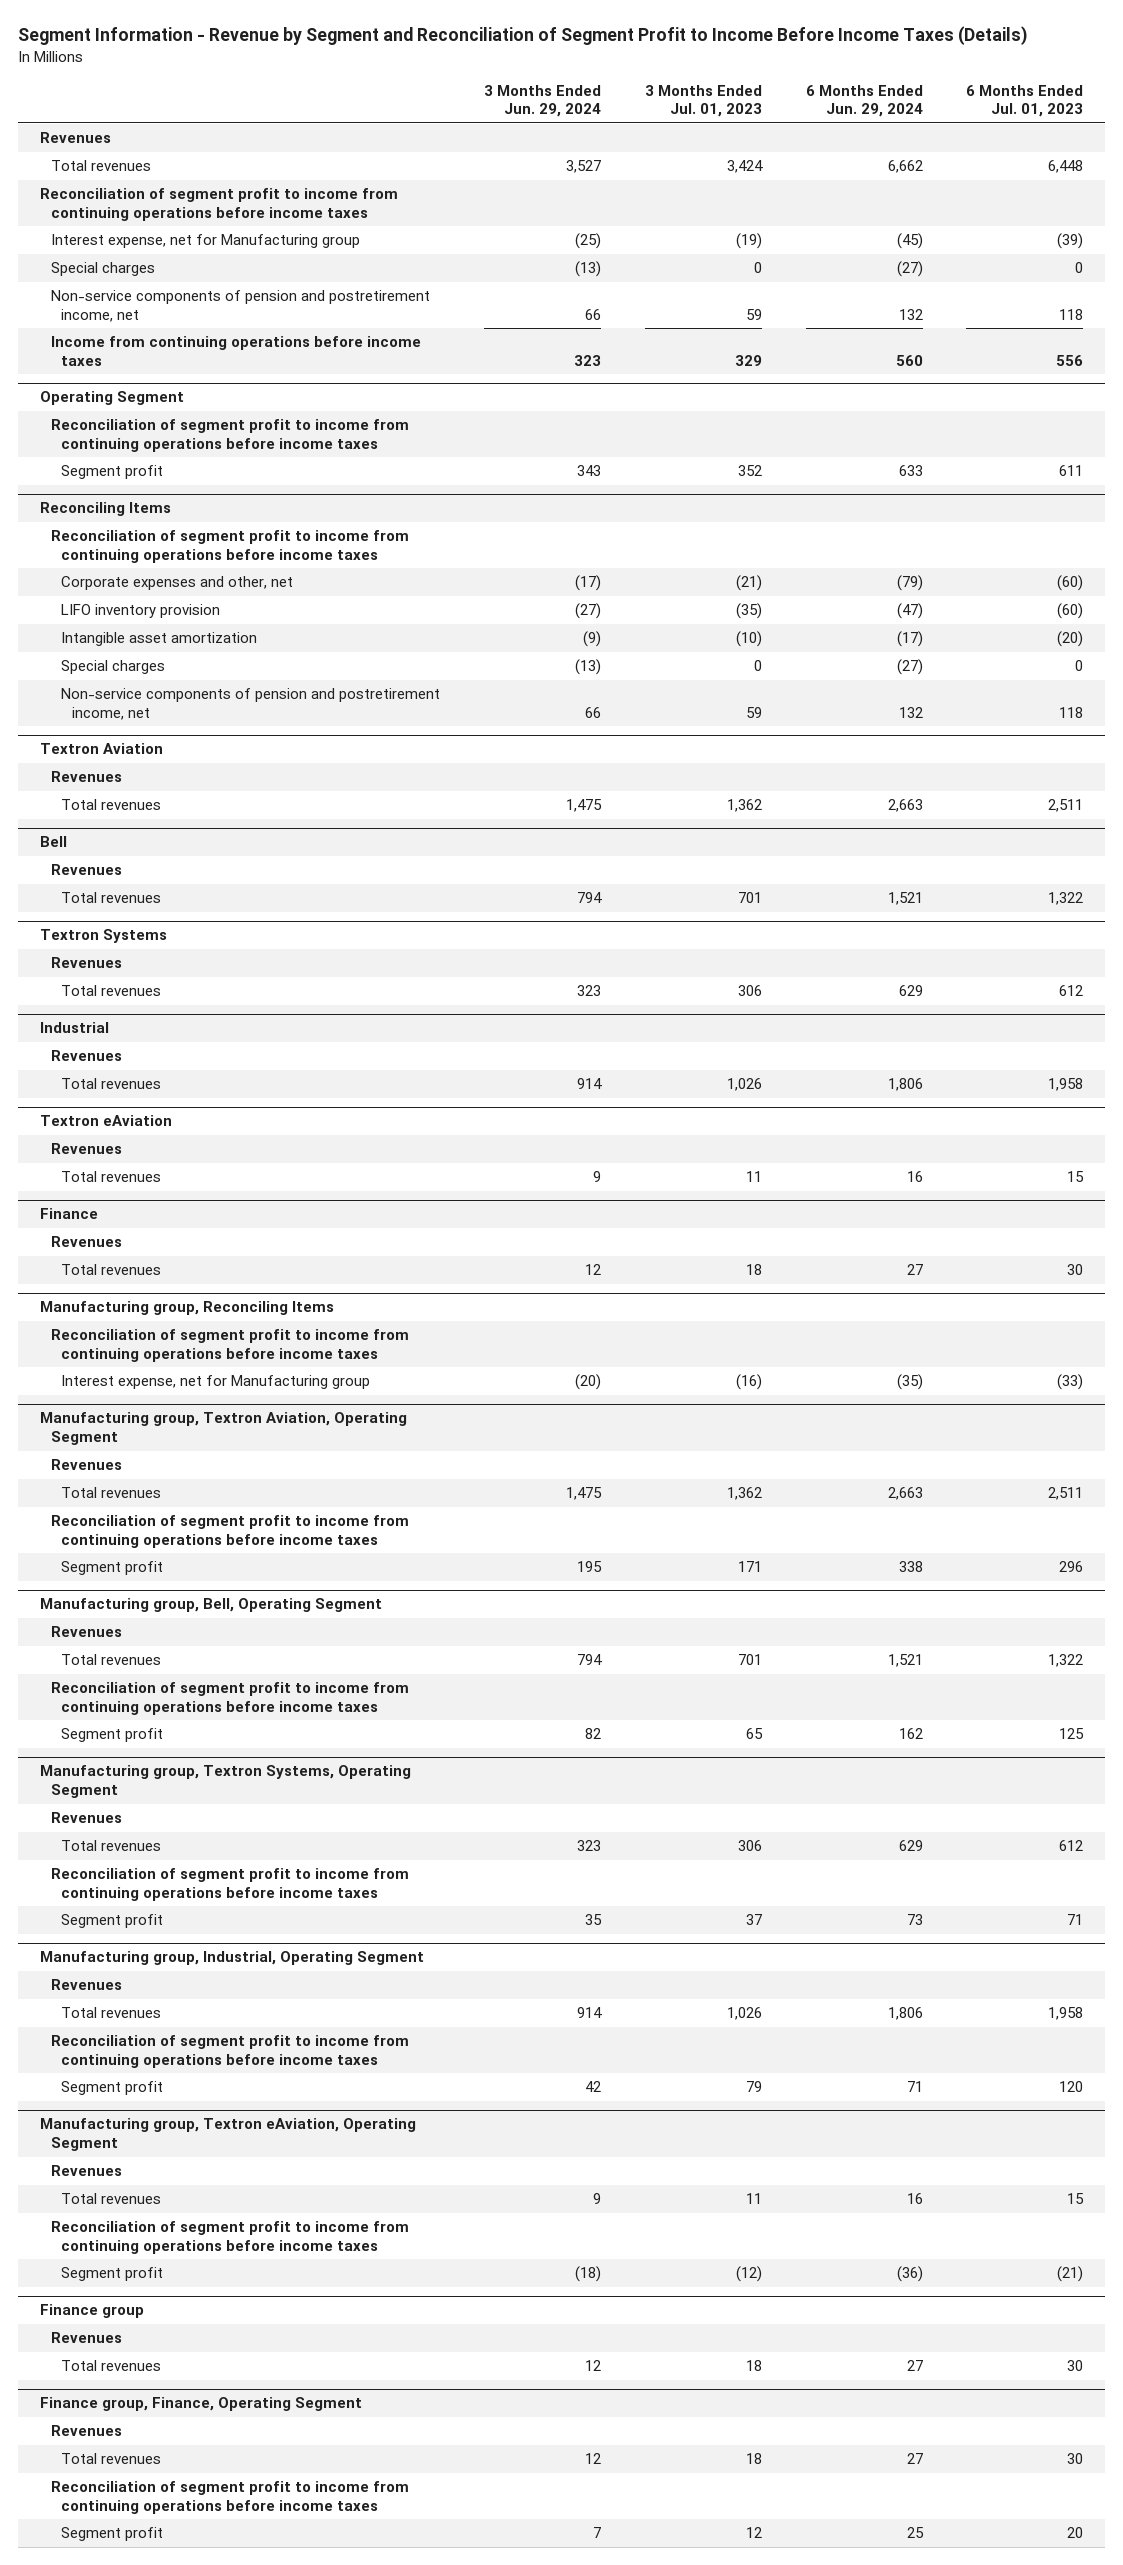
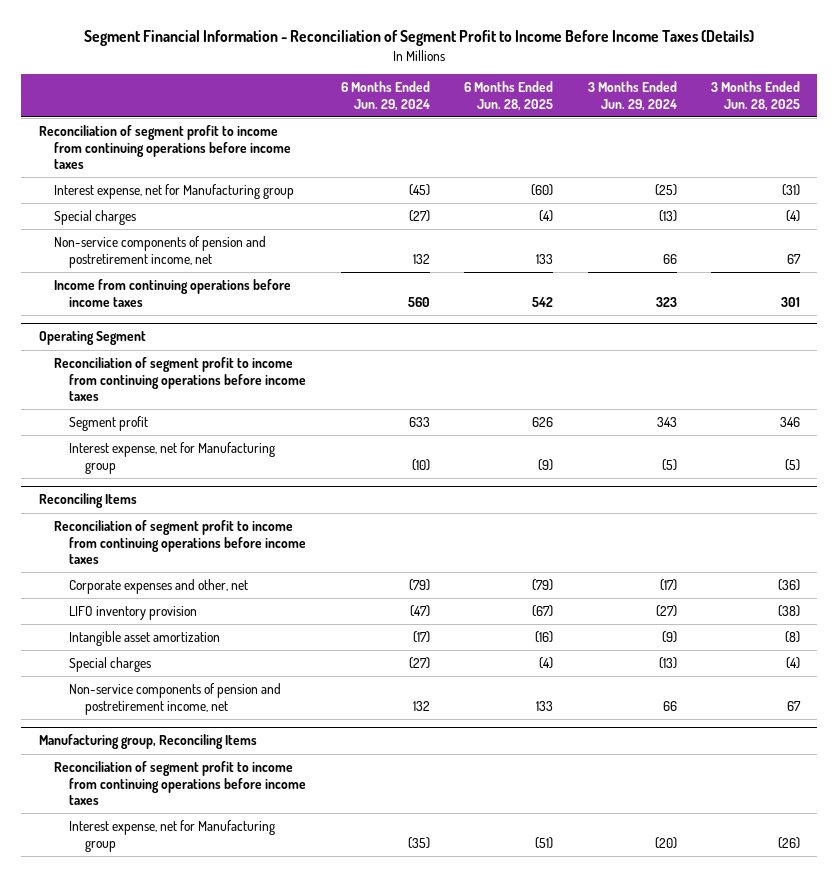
[17,26,1028,46] Segment Information - Revenue by Segment and Reconciliation of Segment Profit to Income Before Income Taxes (Details) -> [84,30,755,47] Segment Financial Information - Reconciliation of Segment Profit to Income Before Income Taxes (Details)
[644,84,762,118] 3 Months Ended Jul. 01, 2023 -> none
[966,84,1084,118] 6 Months Ended Jul. 01, 2023 -> none
none -> [464,81,554,111] 6 Months Ended Jun. 28, 2025
none -> [711,81,801,111] 3 Months Ended Jun. 28, 2025
[39,132,111,144] Revenues -> none
[50,160,151,172] Total revenues -> none
none -> [69,442,276,474] Interest expense, net for Manufacturing group
[39,743,163,755] Textron Aviation -> none
[50,771,122,783] Revenues -> none
[61,799,162,811] Total revenues -> none
[39,836,67,848] Bell -> none
[50,864,122,876] Revenues -> none
[61,892,162,904] Total revenues -> none
[39,929,167,944] Textron Systems -> none
[50,957,122,969] Revenues -> none
[61,985,162,997] Total revenues -> none
[39,1022,109,1034] Industrial -> none
[50,1050,122,1062] Revenues -> none
[61,1078,162,1090] Total revenues -> none
[39,1115,172,1127] Textron eAviation -> none
[50,1143,122,1155] Revenues -> none
[61,1171,162,1183] Total revenues -> none
[39,1208,98,1220] Finance -> none
[50,1236,122,1248] Revenues -> none
[61,1264,162,1276] Total revenues -> none
[39,1412,407,1446] Manufacturing group, Textron Aviation, Operating Segment -> none
[50,1459,122,1471] Revenues -> none
[61,1487,162,1499] Total revenues -> none
[50,1515,409,1548] Reconciliation of segment profit to income from continuing operations before income taxes -> none
[61,1561,164,1576] Segment profit -> none
[39,1598,382,1613] Manufacturing group, Bell, Operating Segment -> none
[50,1626,122,1638] Revenues -> none
[61,1654,162,1666] Total revenues -> none
[50,1682,409,1715] Reconciliation of segment profit to income from continuing operations before income taxes -> none
[61,1728,164,1743] Segment profit -> none
[39,1765,411,1799] Manufacturing group, Textron Systems, Operating Segment -> none
[50,1812,122,1824] Revenues -> none
[61,1840,162,1852] Total revenues -> none
[50,1868,409,1901] Reconciliation of segment profit to income from continuing operations before income taxes -> none
[61,1914,164,1929] Segment profit -> none
[39,1951,424,1966] Manufacturing group, Industrial, Operating Segment -> none
[50,1979,122,1991] Revenues -> none
[61,2007,162,2019] Total revenues -> none
[50,2035,409,2068] Reconciliation of segment profit to income from continuing operations before income taxes -> none
[61,2081,164,2096] Segment profit -> none
[39,2118,416,2152] Manufacturing group, Textron eAviation, Operating Segment -> none
[50,2165,122,2177] Revenues -> none
[61,2193,162,2205] Total revenues -> none
[50,2221,409,2254] Reconciliation of segment profit to income from continuing operations before income taxes -> none
[61,2267,164,2282] Segment profit -> none
[39,2304,144,2319] Finance group -> none
[50,2332,122,2344] Revenues -> none
[61,2360,162,2372] Total revenues -> none
[39,2397,362,2412] Finance group, Finance, Operating Segment -> none
[50,2425,122,2437] Revenues -> none
[61,2453,162,2465] Total revenues -> none
[50,2481,409,2514] Reconciliation of segment profit to income from continuing operations before income taxes -> none
[61,2527,164,2542] Segment profit -> none

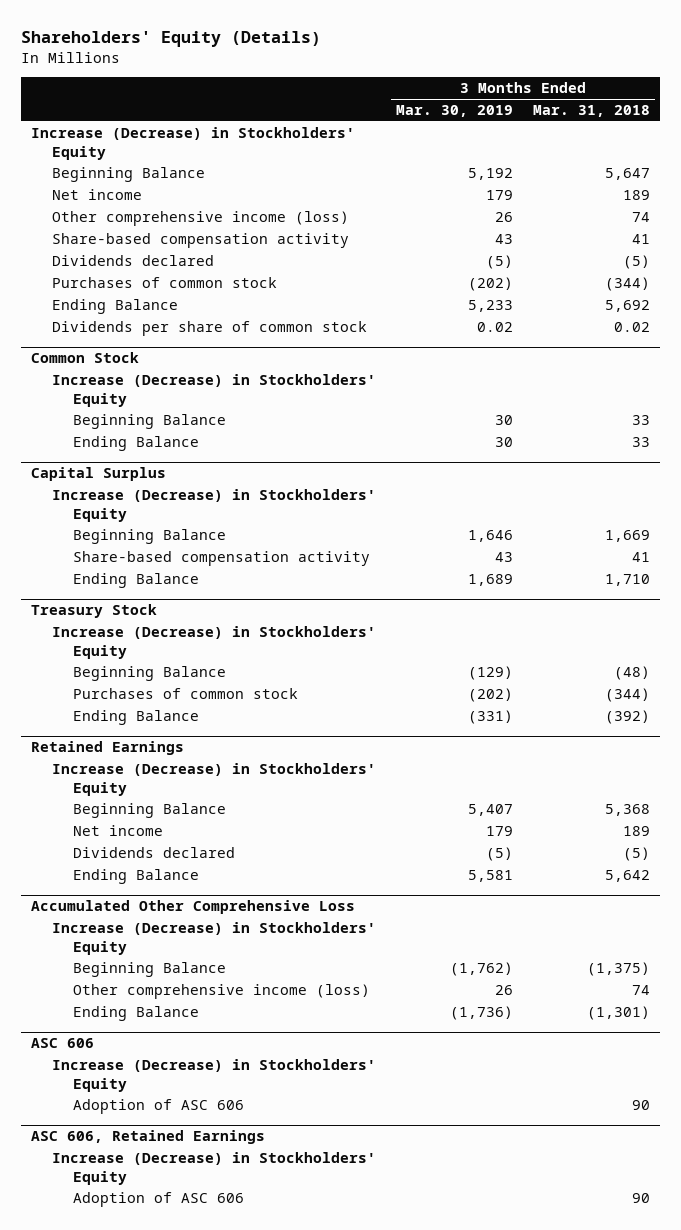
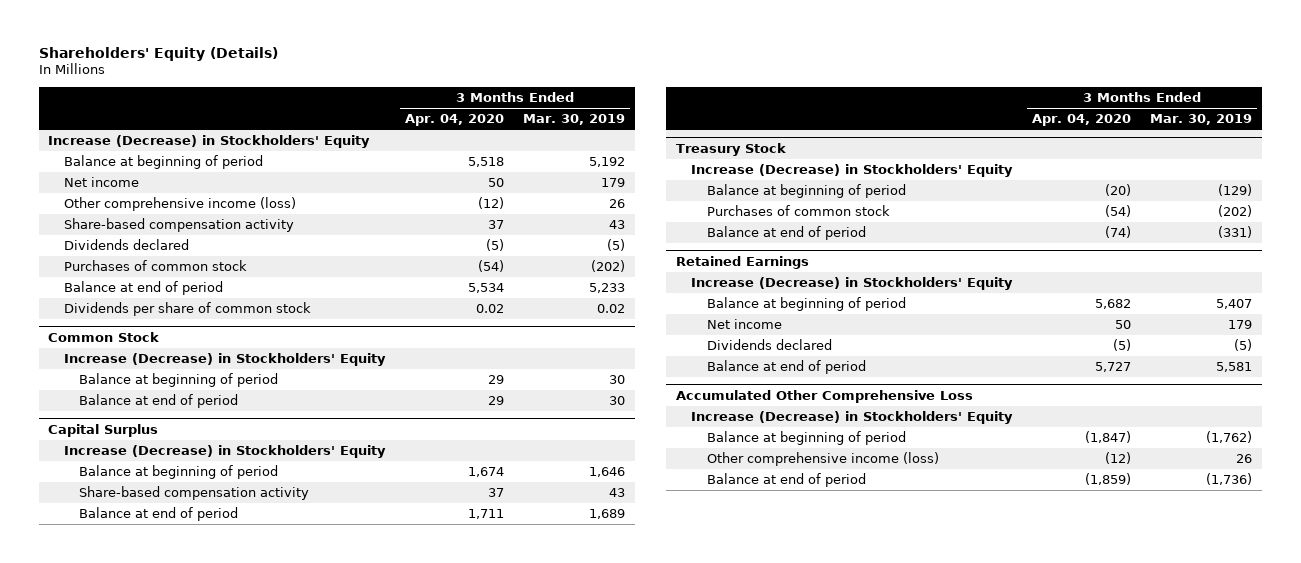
[533,105,651,118] Mar. 31, 2018 -> none
none -> [404,114,504,127] Apr. 04, 2020
[51,167,205,183] Beginning Balance -> [63,155,263,170] Balance at beginning of period
[51,299,178,315] Ending Balance -> [63,281,223,296] Balance at end of period
[72,414,226,430] Beginning Balance -> [79,373,279,388] Balance at beginning of period
[72,436,199,452] Ending Balance -> [79,394,239,409] Balance at end of period
[72,529,226,545] Beginning Balance -> [79,465,279,480] Balance at beginning of period
[72,573,199,589] Ending Balance -> [79,507,239,522] Balance at end of period
[72,666,226,682] Beginning Balance -> [706,184,906,199] Balance at beginning of period
[72,710,199,726] Ending Balance -> [706,226,866,241] Balance at end of period
[72,803,226,819] Beginning Balance -> [706,297,906,312] Balance at beginning of period
[72,869,199,885] Ending Balance -> [706,360,866,375] Balance at end of period
[72,962,226,978] Beginning Balance -> [706,431,906,446] Balance at beginning of period
[30,1038,94,1049] ASC 606 -> none
[51,1059,376,1092] Increase (Decrease) in Stockholders' Equity -> none
[72,1099,244,1115] Adoption of ASC 606 -> none
[30,1130,265,1145] ASC 606, Retained Earnings -> none
[51,1152,376,1185] Increase (Decrease) in Stockholders' Equity -> none
[72,1192,244,1208] Adoption of ASC 606 -> none
[72,1006,199,1022] Ending Balance -> [706,473,866,488] Balance at end of period

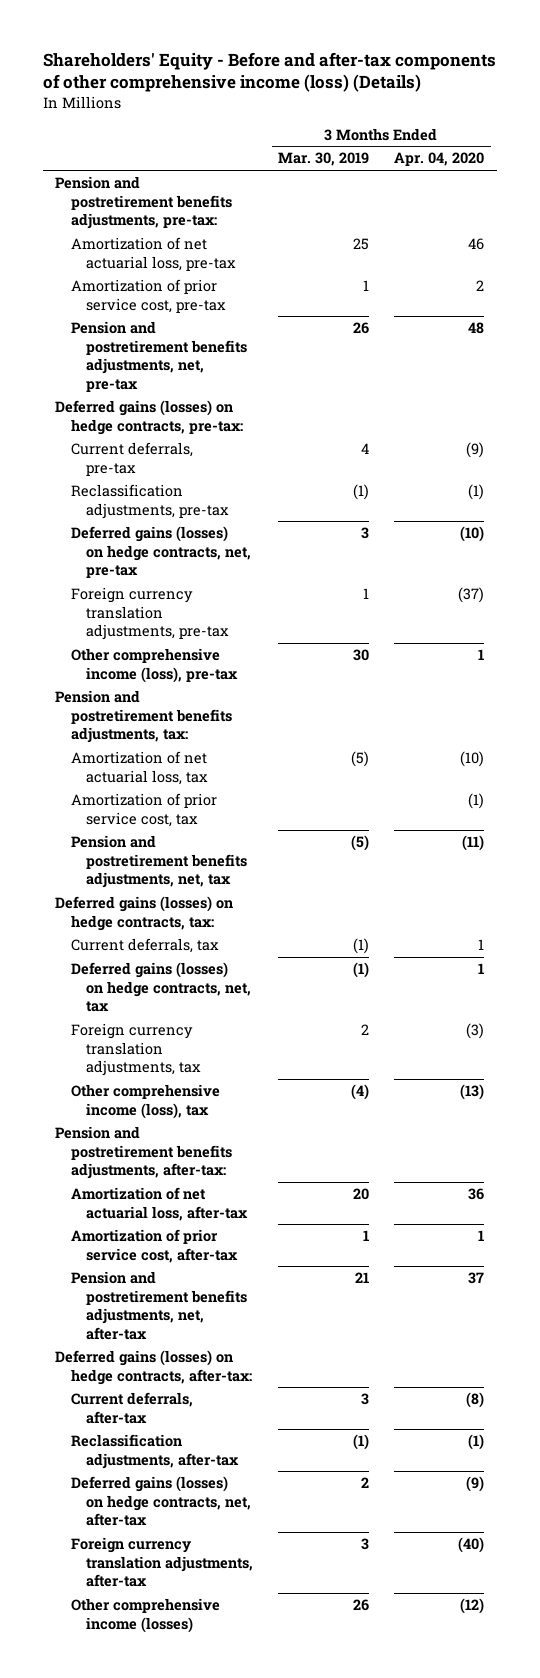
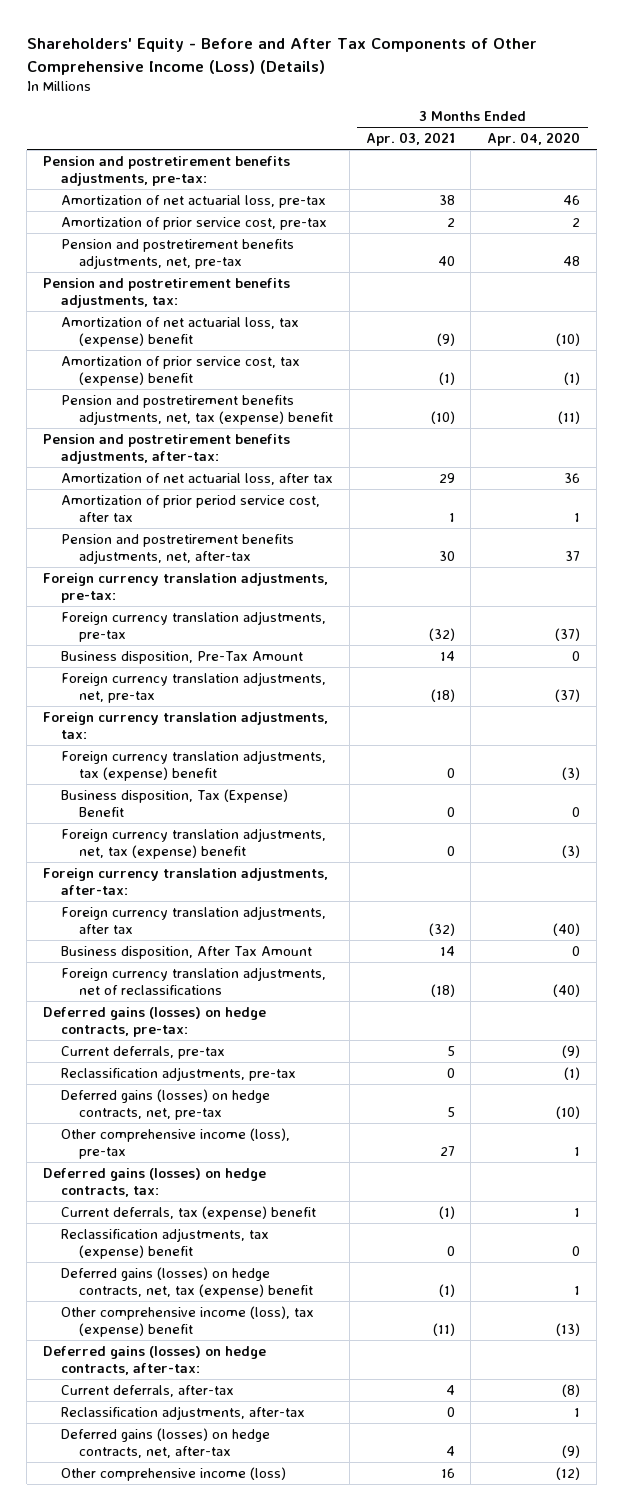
[42,51,496,93] Shareholders' Equity - Before and after-tax components of other comprehensive income (loss) (Details) -> [26,38,537,75] Shareholders' Equity - Before and After Tax Components of Other Comprehensive Income (Loss) (Details)
[278,152,370,167] Mar. 30, 2019 -> none
none -> [365,132,455,147] Apr. 03, 2021
[55,690,232,744] Pension and postretirement benefits adjustments, tax: -> [43,277,291,308] Pension and postretirement benefits adjustments, tax:
none -> [61,316,300,347] Amortization of net actuarial loss, tax (expense) benefit
none -> [61,355,301,386] Amortization of prior service cost, tax (expense) benefit
none -> [61,394,333,425] Pension and postretirement benefits adjustments, net, tax (expense) benefit
[55,1126,232,1180] Pension and postretirement benefits adjustments, after-tax: -> [43,433,291,464] Pension and postretirement benefits adjustments, after-tax:
none -> [61,472,334,485] Amortization of net actuarial loss, after tax
none -> [61,494,321,522] Amortization of prior period service cost, after tax
[70,1271,248,1340] Pension and postretirement benefits adjustments, net, after-tax -> [61,533,295,564] Pension and postretirement benefits adjustments, net, after-tax
none -> [43,572,329,603] Foreign currency translation adjustments, pre-tax:
[70,587,230,641] Foreign currency translation adjustments, pre-tax -> [61,610,327,642] Foreign currency translation adjustments, pre-tax
none -> [61,650,304,664] Business disposition, Pre-Tax Amount
none -> [61,671,327,703] Foreign currency translation adjustments, net, pre-tax
none -> [43,711,329,739] Foreign currency translation adjustments, tax:
none -> [61,749,327,781] Foreign currency translation adjustments, tax (expense) benefit
none -> [61,788,289,817] Business disposition, Tax (Expense) Benefit
none -> [61,827,327,859] Foreign currency translation adjustments, net, tax (expense) benefit
none -> [43,867,329,895] Foreign currency translation adjustments, after-tax:
none -> [61,905,327,934] Foreign currency translation adjustments, after tax
none -> [61,945,313,959] Business disposition, After Tax Amount
none -> [61,966,327,995] Foreign currency translation adjustments, net of reclassifications
[70,751,209,785] Amortization of net actuarial loss, tax -> none
[70,793,217,827] Amortization of prior service cost, tax -> none
[70,835,248,889] Pension and postretirement benefits adjustments, net, tax -> none
[70,1023,202,1077] Foreign currency translation adjustments, tax -> none
[70,1187,249,1221] Amortization of net actuarial loss, after-tax -> none
[70,1229,239,1263] Amortization of prior service cost, after-tax -> none
[70,938,219,954] Current deferrals, tax -> [61,1205,317,1220] Current deferrals, tax (expense) benefit
none -> [61,1227,270,1259] Reclassification adjustments, tax (expense) benefit
[70,962,252,1013] Deferred gains (losses) on hedge contracts, net, tax -> [61,1266,313,1298] Deferred gains (losses) on hedge contracts, net, tax (expense) benefit
[70,1084,220,1119] Other comprehensive income (loss), tax -> [61,1305,315,1337] Other comprehensive income (loss), tax (expense) benefit
[468,1434,485,1451] (1) -> [574,1407,581,1417] 1
[70,1537,254,1588] Foreign currency translation adjustments, after-tax -> none
[70,1598,220,1633] Other comprehensive income (losses) -> [61,1466,287,1481] Other comprehensive income (loss)

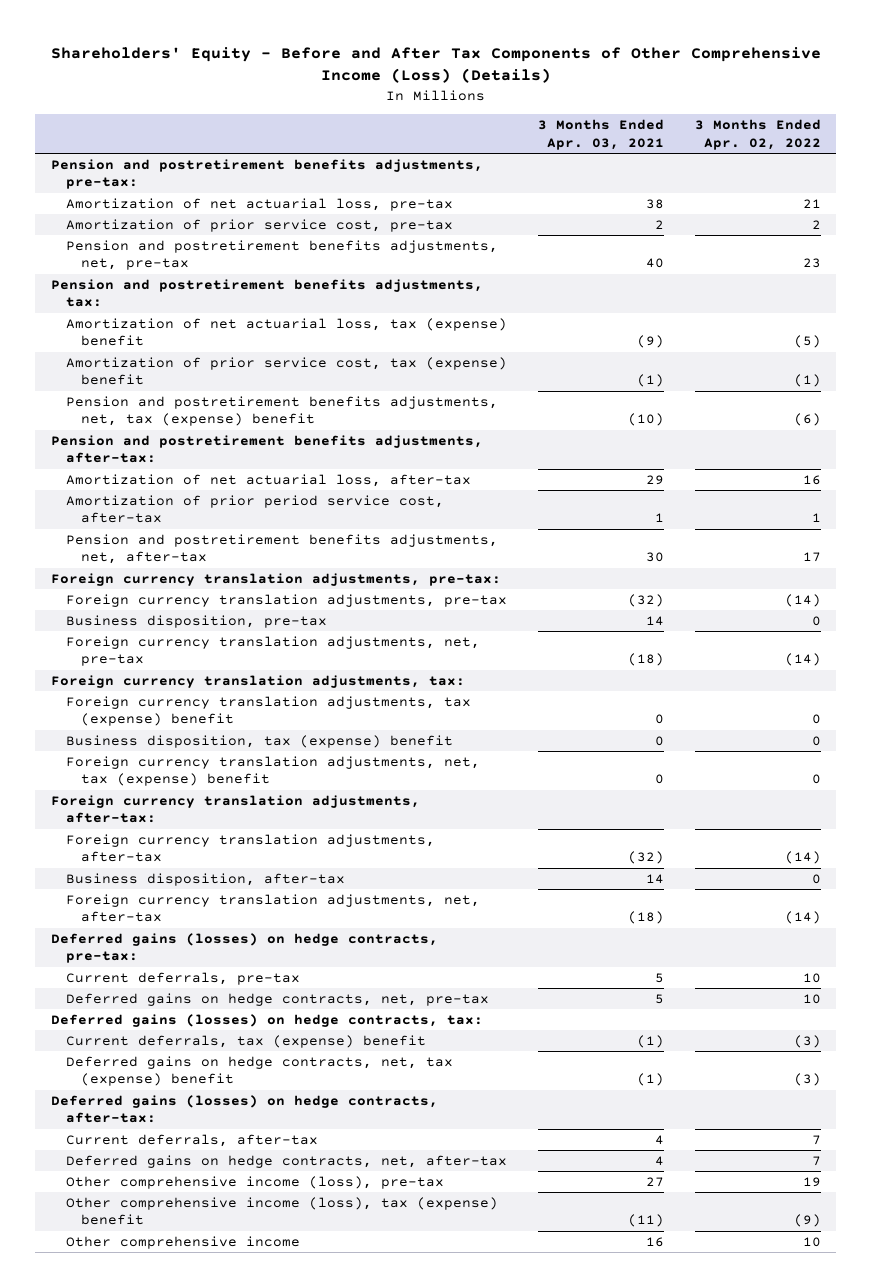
[487,132,581,147] Apr. 04, 2020 -> none
none -> [694,119,821,150] 3 Months Ended Apr. 02, 2022
[61,472,334,485] Amortization of net actuarial loss, after tax -> [65,473,471,487] Amortization of net actuarial loss, after-tax
[61,494,321,522] Amortization of prior period service cost, after tax -> [65,494,444,524] Amortization of prior period service cost, after-tax
[61,650,304,664] Business disposition, Pre-Tax Amount -> [65,614,327,628] Business disposition, pre-tax
[61,788,289,817] Business disposition, Tax (Expense) Benefit -> [65,734,453,748] Business disposition, tax (expense) benefit
[61,905,327,934] Foreign currency translation adjustments, after tax -> [65,833,435,863] Foreign currency translation adjustments, after-tax
[61,945,313,959] Business disposition, After Tax Amount -> [65,872,345,886] Business disposition, after-tax
[61,966,327,995] Foreign currency translation adjustments, net of reclassifications -> [65,893,480,923] Foreign currency translation adjustments, net, after-tax
[61,1066,297,1081] Reclassification adjustments, pre-tax -> none
[61,1088,271,1120] Deferred gains (losses) on hedge contracts, net, pre-tax -> [65,992,489,1006] Deferred gains on hedge contracts, net, pre-tax
[61,1227,270,1259] Reclassification adjustments, tax (expense) benefit -> none
[61,1266,313,1298] Deferred gains (losses) on hedge contracts, net, tax (expense) benefit -> [65,1055,453,1087] Deferred gains on hedge contracts, net, tax (expense) benefit
[61,1405,306,1420] Reclassification adjustments, after-tax -> none
[61,1427,271,1458] Deferred gains (losses) on hedge contracts, net, after-tax -> [65,1154,507,1168] Deferred gains on hedge contracts, net, after-tax
[61,1127,291,1159] Other comprehensive income (loss), pre-tax -> [65,1175,444,1189] Other comprehensive income (loss), pre-tax
[61,1305,315,1337] Other comprehensive income (loss), tax (expense) benefit -> [65,1196,498,1226] Other comprehensive income (loss), tax (expense) benefit
[61,1466,287,1481] Other comprehensive income (loss) -> [65,1235,300,1249] Other comprehensive income

